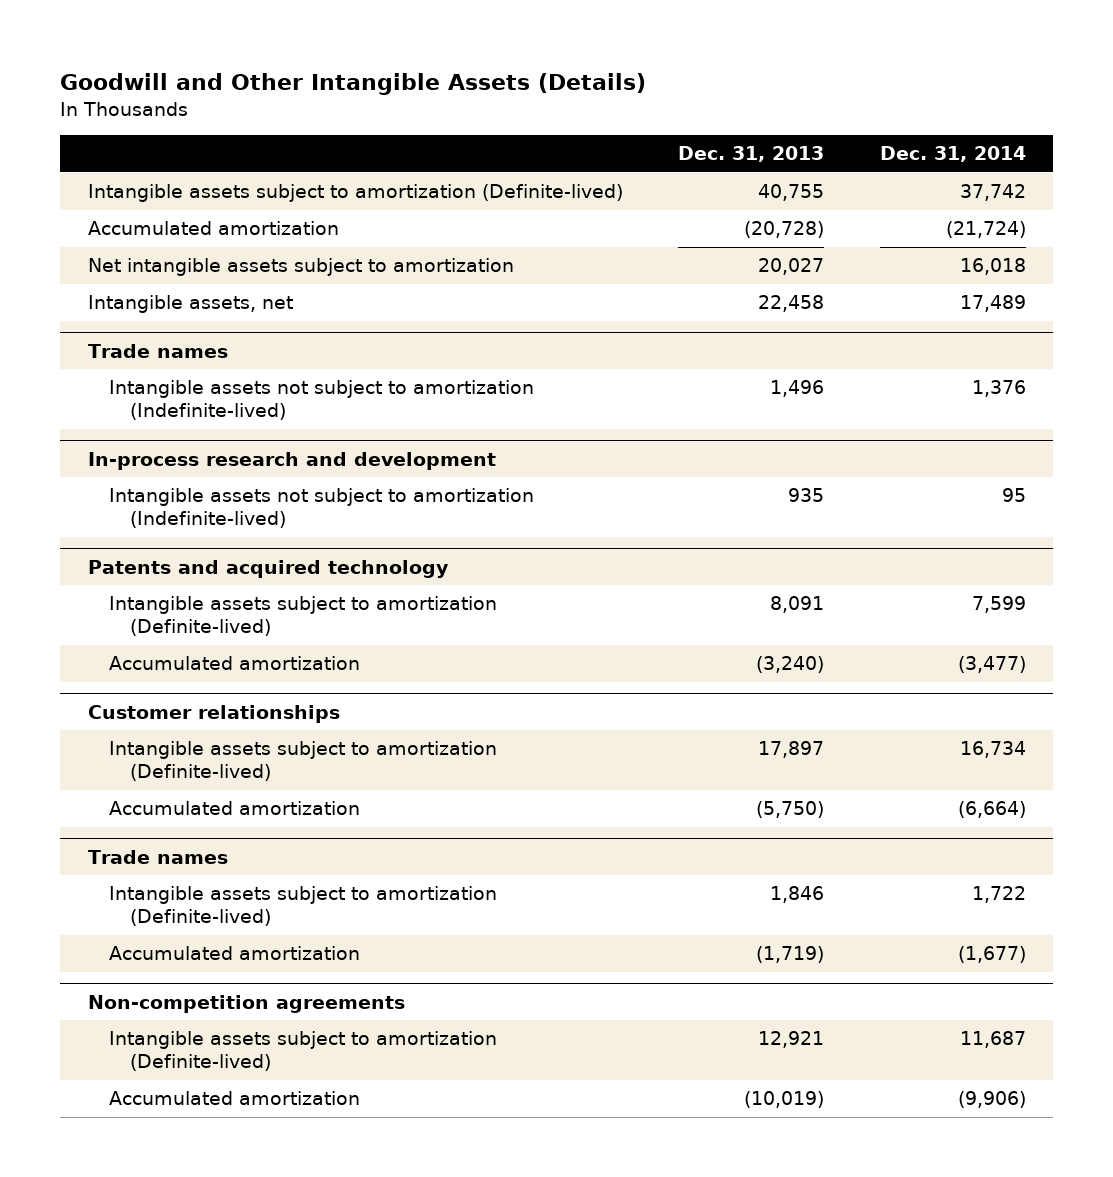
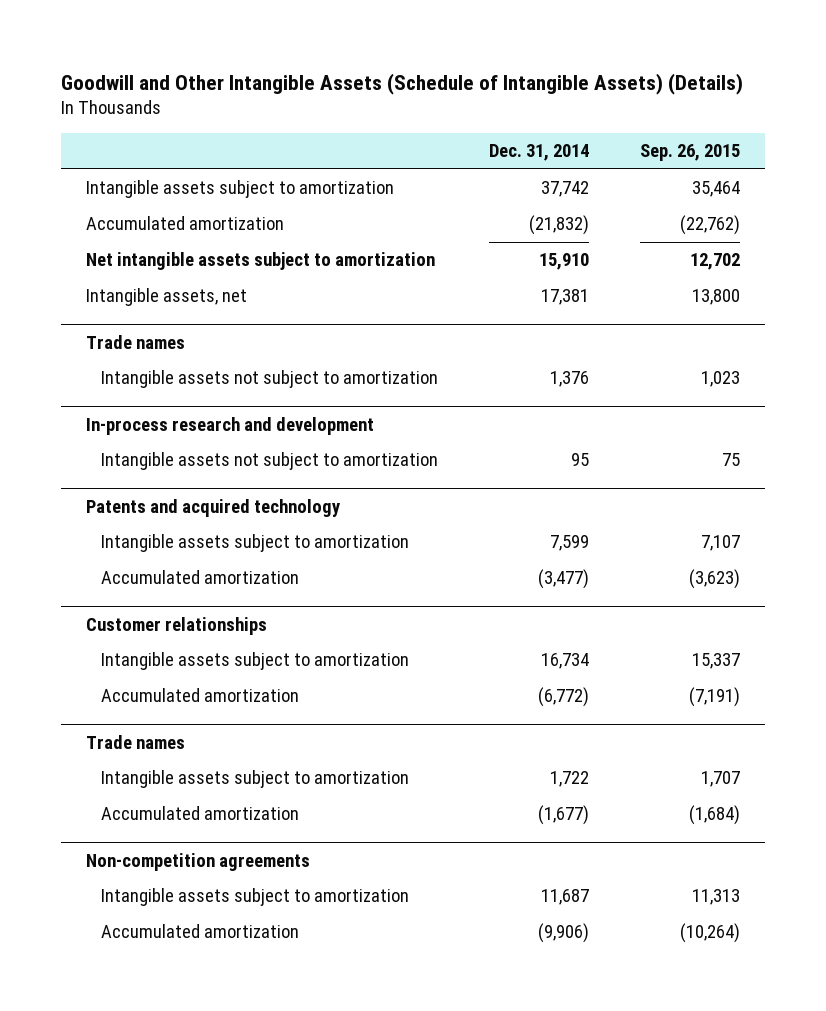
[60,72,647,95] Goodwill and Other Intangible Assets (Details) -> [60,72,743,95] Goodwill and Other Intangible Assets (Schedule of Intangible Assets) (Details)
[678,146,825,163] Dec. 31, 2013 -> none
none -> [639,144,740,162] Sep. 26, 2015
[87,184,623,203] Intangible assets subject to amortization (Definite-lived) -> [86,180,395,199] Intangible assets subject to amortization
[945,221,1026,239] (21,724) -> [528,215,589,236] (21,832)
[959,258,1026,276] 16,018 -> [538,253,589,271] 15,910
[959,295,1026,313] 17,489 -> [540,289,589,306] 17,381
[109,380,535,421] Intangible assets not subject to amortization (Indefinite-lived) -> [101,370,439,389] Intangible assets not subject to amortization
[109,488,535,529] Intangible assets not subject to amortization (Indefinite-lived) -> [101,452,439,471] Intangible assets not subject to amortization
[109,596,498,637] Intangible assets subject to amortization (Definite-lived) -> [101,534,410,553] Intangible assets subject to amortization
[109,741,498,782] Intangible assets subject to amortization (Definite-lived) -> [101,652,410,671] Intangible assets subject to amortization
[957,801,1026,819] (6,664) -> [537,687,589,708] (6,772)
[109,886,498,927] Intangible assets subject to amortization (Definite-lived) -> [101,770,410,789] Intangible assets subject to amortization
[109,1031,498,1072] Intangible assets subject to amortization (Definite-lived) -> [101,888,410,907] Intangible assets subject to amortization

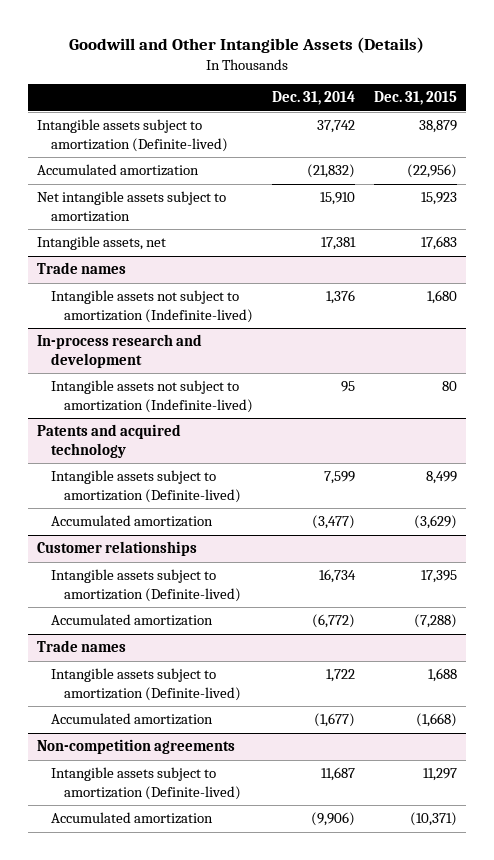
[60,72,743,95] Goodwill and Other Intangible Assets (Schedule of Intangible Assets) (Details) -> [69,37,425,54] Goodwill and Other Intangible Assets (Details)
[639,144,740,162] Sep. 26, 2015 -> none
none -> [373,91,457,106] Dec. 31, 2015
[86,180,395,199] Intangible assets subject to amortization -> [37,119,228,152] Intangible assets subject to amortization (Definite-lived)
[101,370,439,389] Intangible assets not subject to amortization -> [50,290,253,323] Intangible assets not subject to amortization (Indefinite-lived)
[101,452,439,471] Intangible assets not subject to amortization -> [50,380,253,413] Intangible assets not subject to amortization (Indefinite-lived)
[101,534,410,553] Intangible assets subject to amortization -> [50,470,241,503] Intangible assets subject to amortization (Definite-lived)
[101,652,410,671] Intangible assets subject to amortization -> [50,569,241,602] Intangible assets subject to amortization (Definite-lived)
[101,770,410,789] Intangible assets subject to amortization -> [50,668,241,701] Intangible assets subject to amortization (Definite-lived)
[101,888,410,907] Intangible assets subject to amortization -> [50,767,241,800] Intangible assets subject to amortization (Definite-lived)

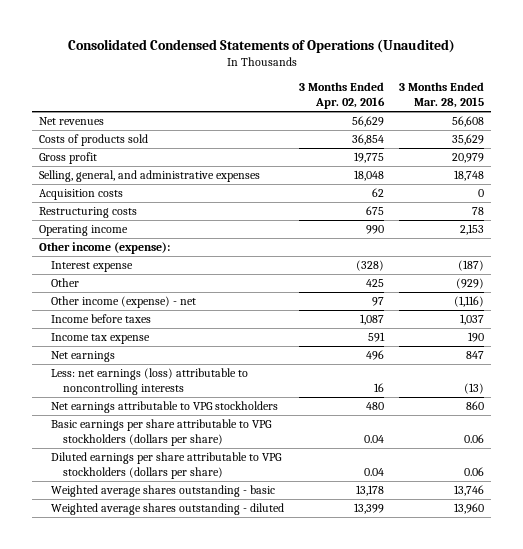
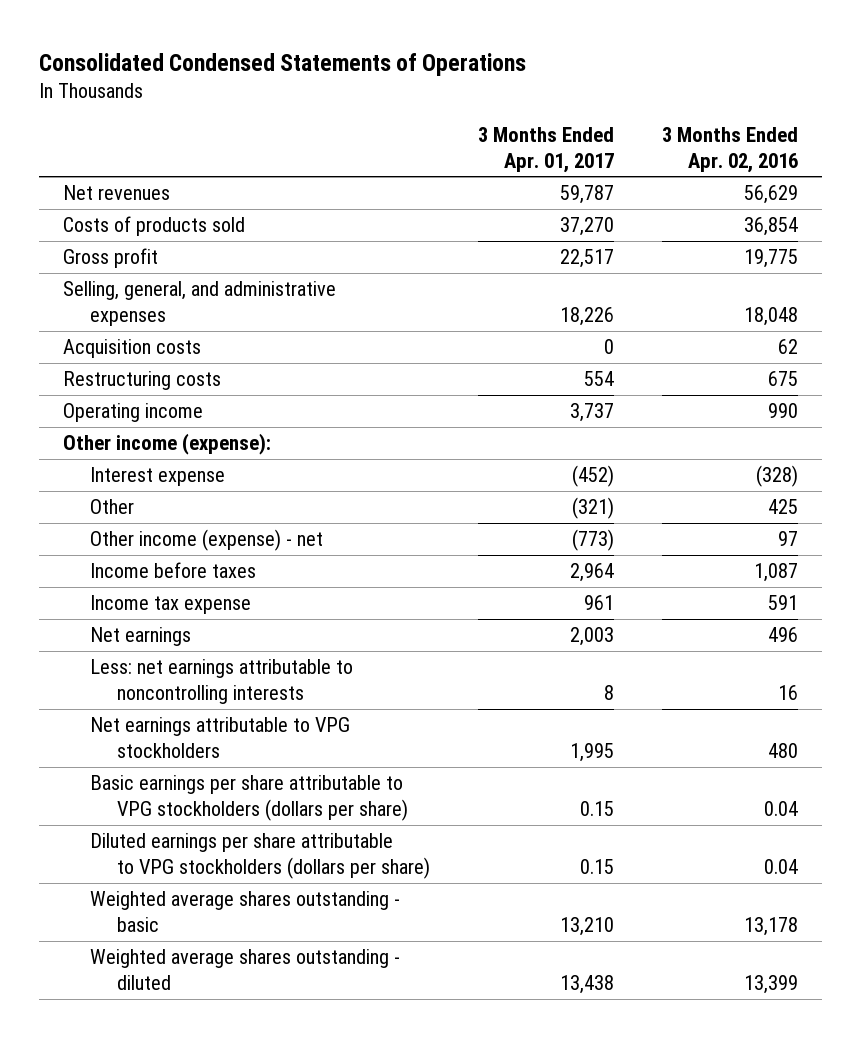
[67,39,455,54] Consolidated Condensed Statements of Operations (Unaudited) -> [39,53,527,77] Consolidated Condensed Statements of Operations
[398,82,484,109] 3 Months Ended Mar. 28, 2015 -> none
none -> [478,126,615,173] 3 Months Ended Apr. 01, 2017
[51,368,249,395] Less: net earnings (loss) attributable to noncontrolling interests -> [90,659,354,704] Less: net earnings attributable to noncontrolling interests

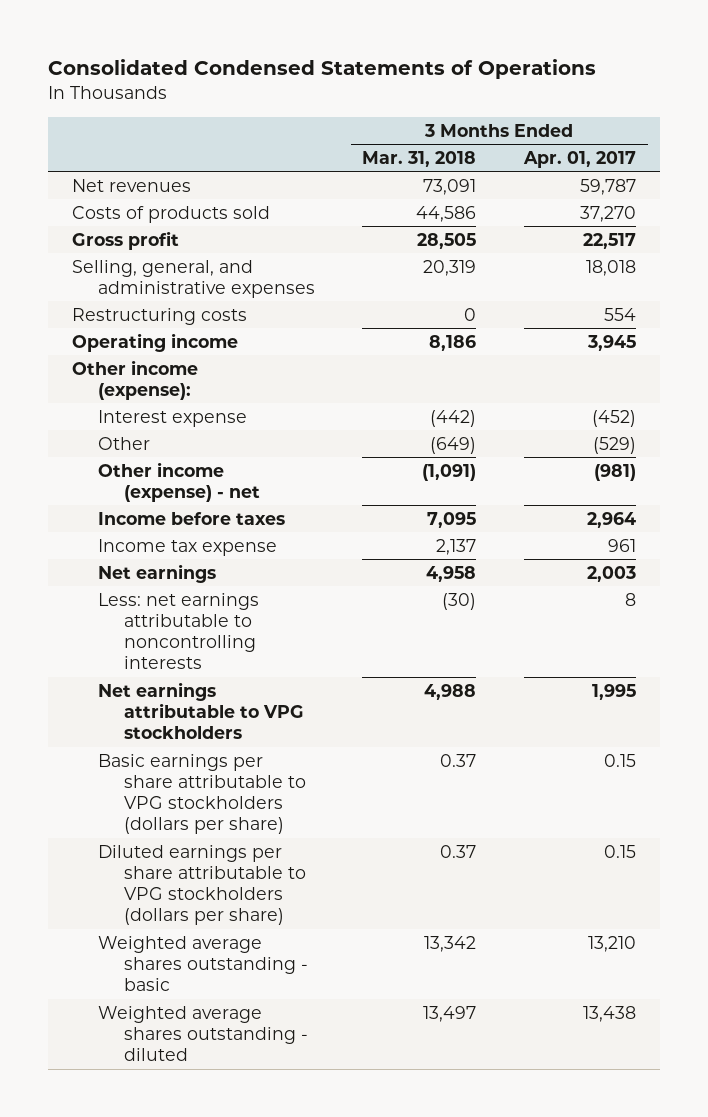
[661,126,798,173] 3 Months Ended Apr. 02, 2016 -> none
none -> [362,150,477,167] Mar. 31, 2018
[63,339,202,359] Acquisition costs -> none
[560,306,615,326] 18,226 -> [585,259,636,276] 18,018
[570,403,615,423] 3,737 -> [586,334,636,351] 3,945
[572,497,615,520] (321) -> [592,436,636,454] (529)
[572,529,615,552] (773) -> [593,463,636,481] (981)

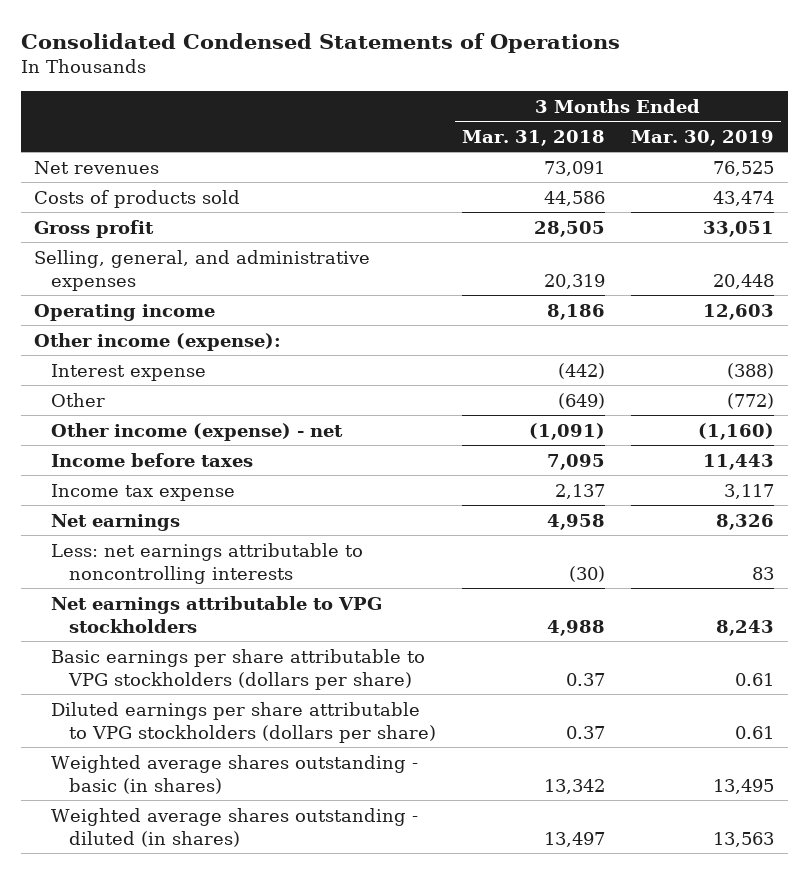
[522,150,636,168] Apr. 01, 2017 -> none
none -> [631,129,775,146] Mar. 30, 2019
[71,307,247,325] Restructuring costs -> none
[98,935,309,992] Weighted average shares outstanding - basic -> [51,754,419,794] Weighted average shares outstanding - basic (in shares)
[98,1005,309,1062] Weighted average shares outstanding - diluted -> [51,807,419,847] Weighted average shares outstanding - diluted (in shares)

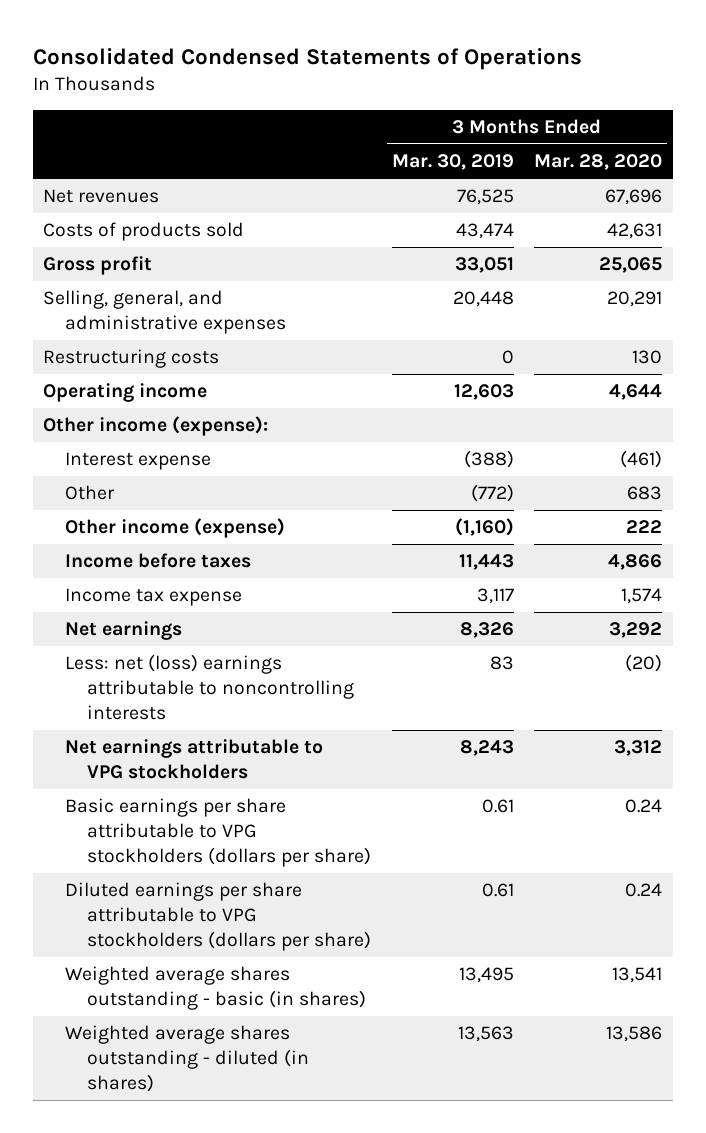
[462,129,606,146] Mar. 31, 2018 -> none
none -> [534,154,663,171] Mar. 28, 2020
none -> [43,349,220,369] Restructuring costs
[51,422,344,441] Other income (expense) - net -> [65,518,286,539] Other income (expense)
[51,542,364,584] Less: net earnings attributable to noncontrolling interests -> [65,654,355,721] Less: net (loss) earnings attributable to noncontrolling interests

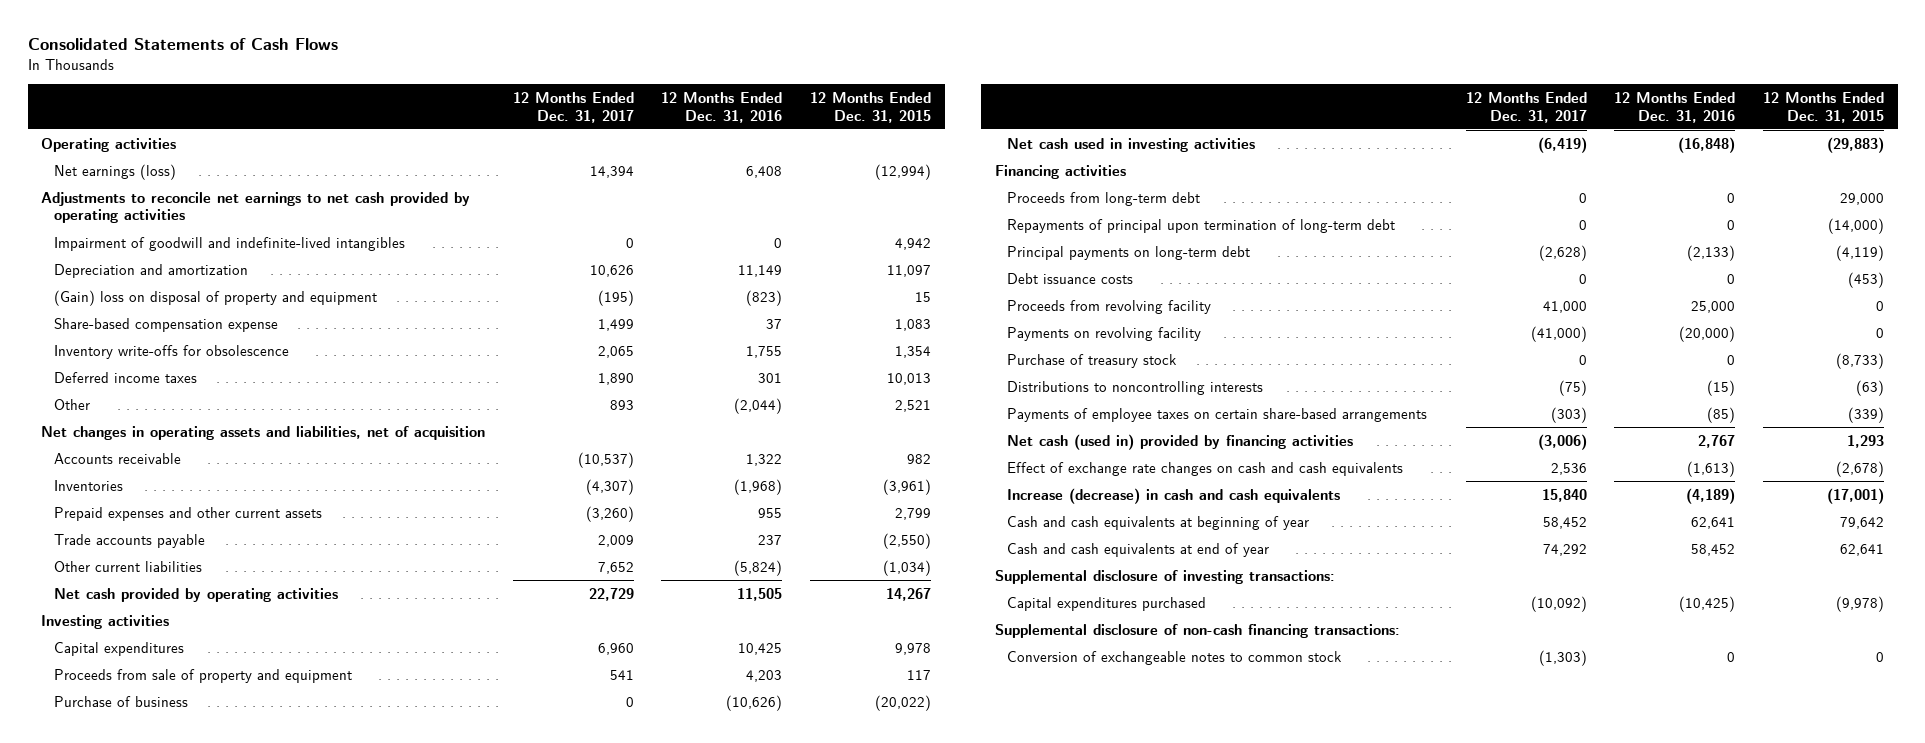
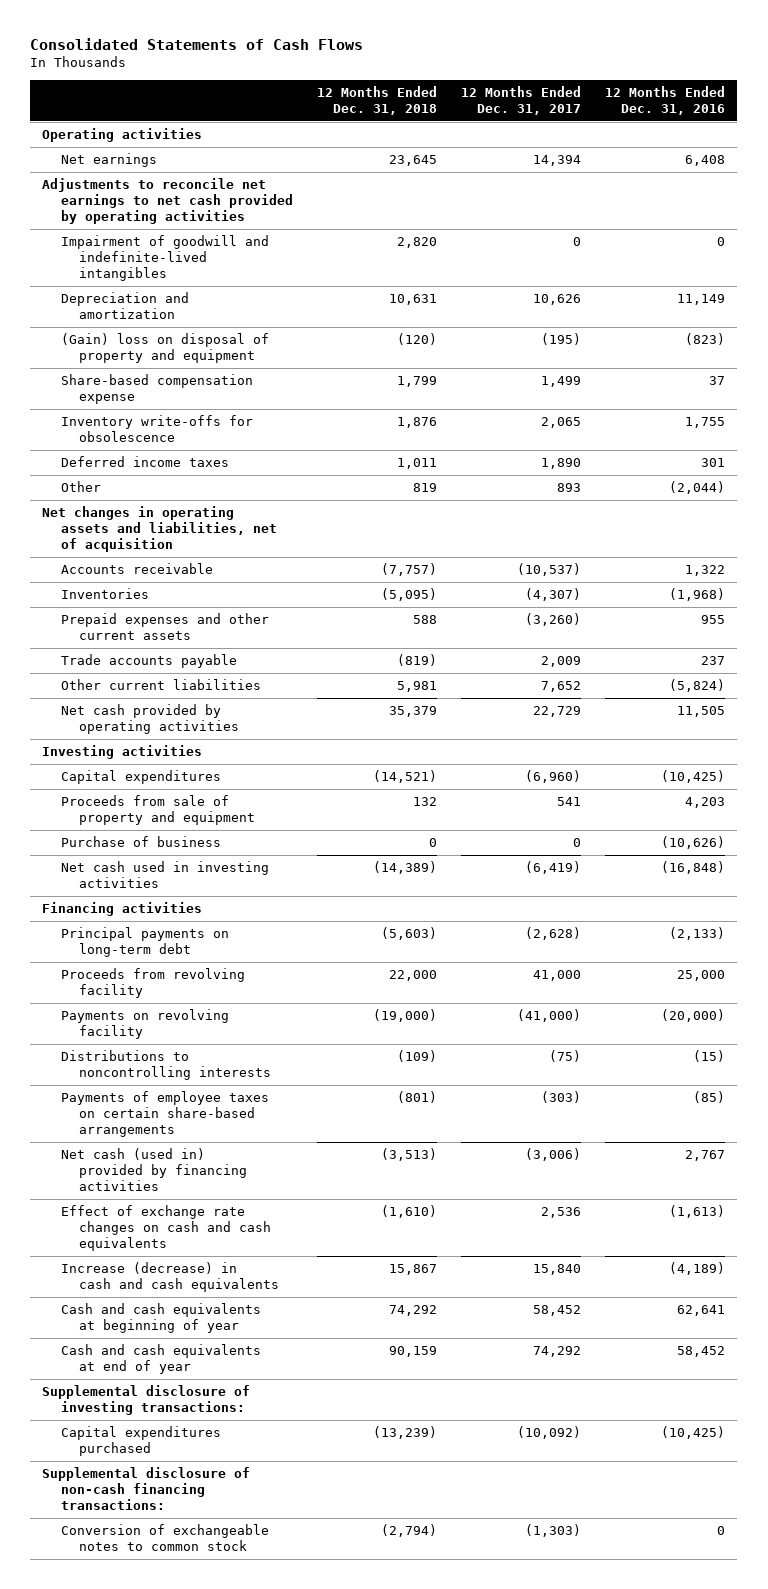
[809,91,931,123] 12 Months Ended Dec. 31, 2015 -> none
none -> [316,86,437,116] 12 Months Ended Dec. 31, 2018
[53,163,176,180] Net earnings (loss) -> [60,153,157,168] Net earnings
[597,642,634,655] 6,960 -> [525,770,582,784] (6,960)
[738,642,783,655] 10,425 -> [661,770,726,784] (10,425)
[1006,191,1200,206] Proceeds from long-term debt -> none
[1006,218,1395,233] Repayments of principal upon termination of long-term debt -> none
[1006,272,1133,284] Debt issuance costs -> none
[1006,353,1177,368] Purchase of treasury stock -> none

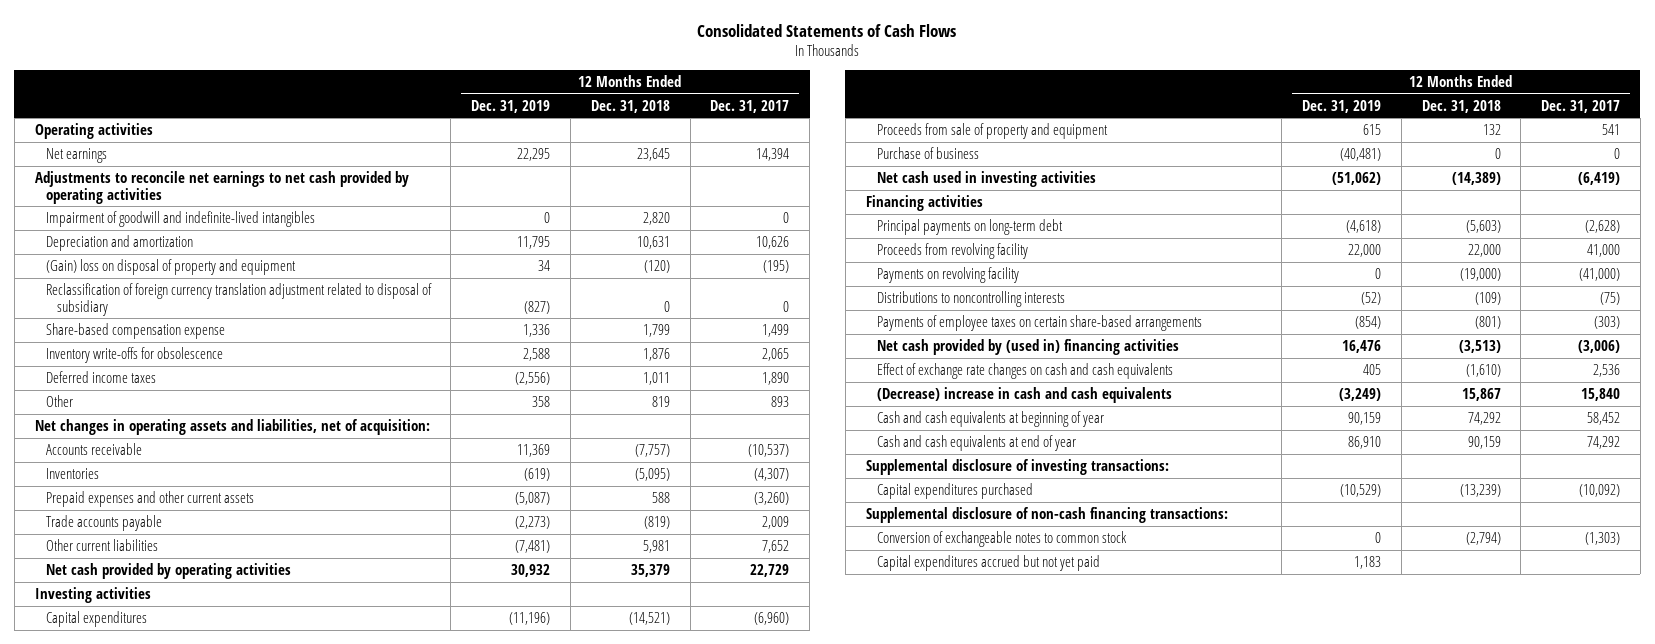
[605,86,726,116] 12 Months Ended Dec. 31, 2016 -> none
none -> [471,99,551,113] Dec. 31, 2019
none -> [45,282,432,316] Reclassification of foreign currency translation adjustment related to disposal of subsidiary
[42,506,277,553] Net changes in operating assets and liabilities, net of acquisition -> [34,418,430,435] Net changes in operating assets and liabilities, net of acquisition:
[60,1148,247,1192] Net cash (used in) provided by financing activities -> [876,338,1179,355] Net cash provided by (used in) financing activities
[60,1262,279,1293] Increase (decrease) in cash and cash equivalents -> [876,386,1172,403] (Decrease) increase in cash and cash equivalents
none -> [876,554,1100,571] Capital expenditures accrued but not yet paid

